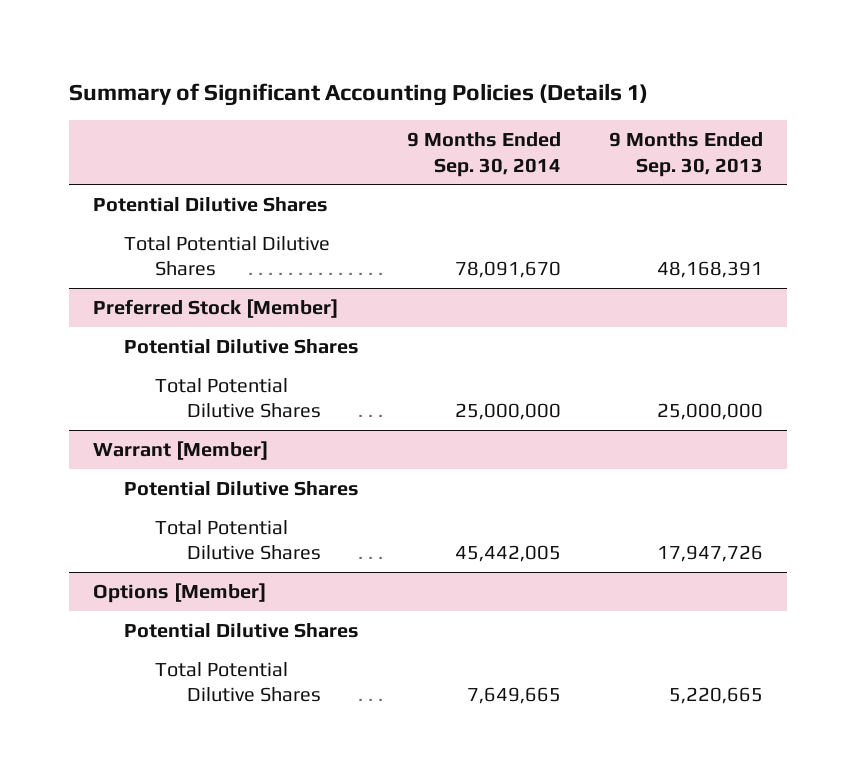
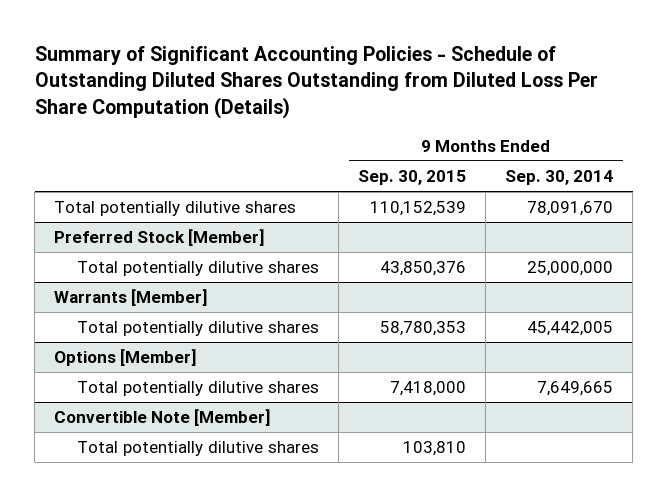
[69,83,649,107] Summary of Significant Accounting Policies (Details 1) -> [34,46,598,119] Summary of Significant Accounting Policies - Schedule of Outstanding Diluted Shares Outstanding from Diluted Loss Per Share Computation (Details)
[608,131,763,177] 9 Months Ended Sep. 30, 2013 -> none
none -> [358,170,467,186] Sep. 30, 2015
[92,196,328,212] Potential Dilutive Shares -> none
[124,235,331,277] Total Potential Dilutive Shares -> [54,201,297,217] Total potentially dilutive shares
[124,338,360,354] Potential Dilutive Shares -> none
[124,480,360,496] Potential Dilutive Shares -> none
[155,377,321,419] Total Potential Dilutive Shares -> [77,261,320,277] Total potentially dilutive shares
[92,440,268,460] Warrant [Member] -> [54,289,209,307] Warrants [Member]
[155,519,321,561] Total Potential Dilutive Shares -> [77,321,320,337] Total potentially dilutive shares
[124,622,360,638] Potential Dilutive Shares -> none
[155,661,321,703] Total Potential Dilutive Shares -> [77,381,320,397] Total potentially dilutive shares
none -> [54,409,272,427] Convertible Note [Member]
none -> [77,441,320,457] Total potentially dilutive shares

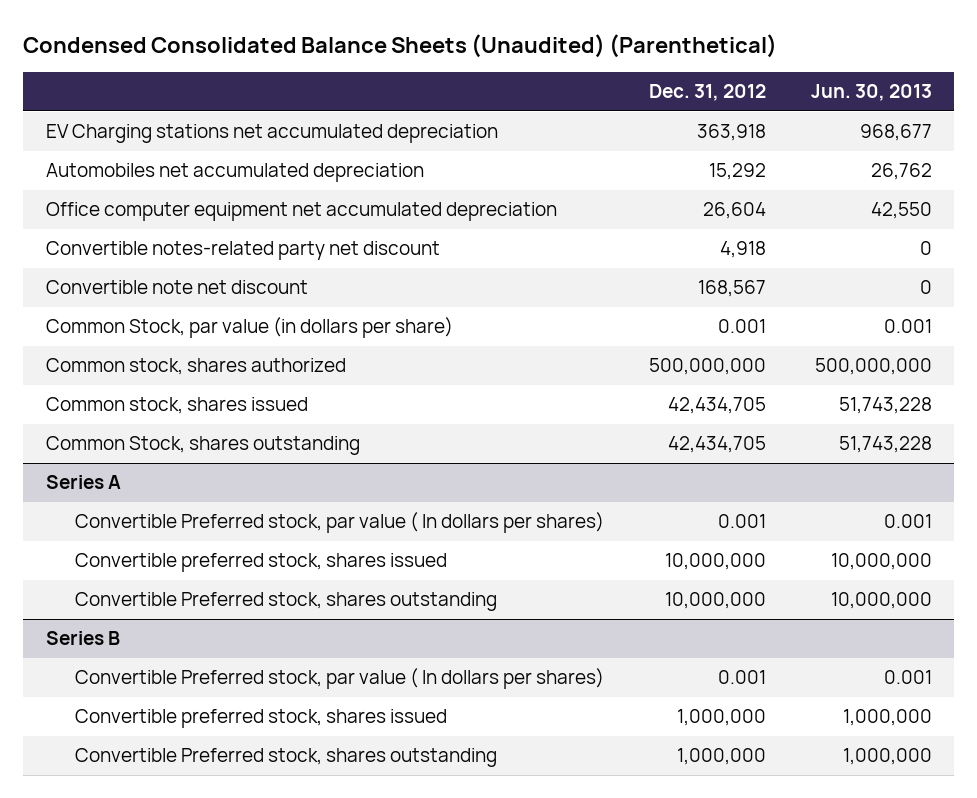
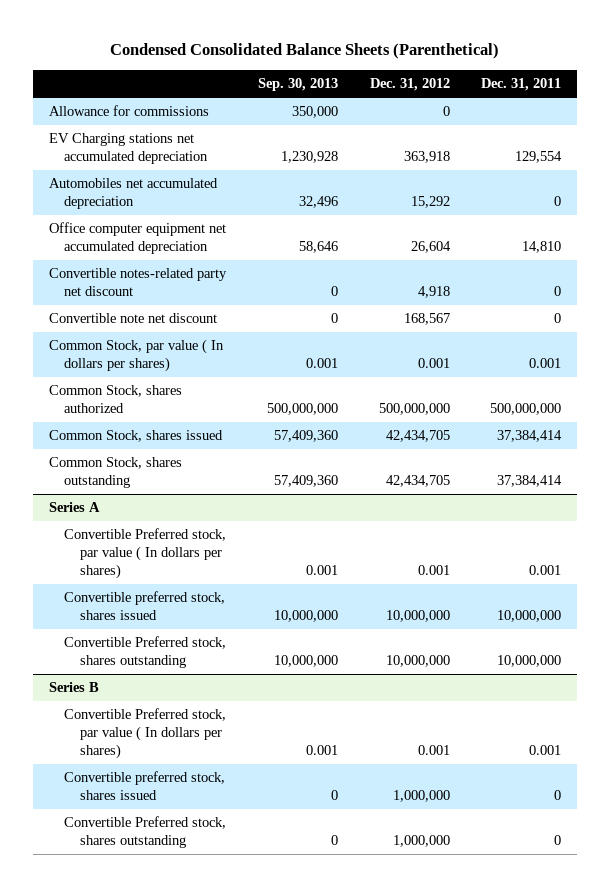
[23,33,778,58] Condensed Consolidated Balance Sheets (Unaudited) (Parenthetical) -> [110,43,500,60] Condensed Consolidated Balance Sheets (Parenthetical)
[810,84,932,102] Jun. 30, 2013 -> none
none -> [257,78,338,92] Sep. 30, 2013
none -> [481,78,562,92] Dec. 31, 2011
none -> [49,105,210,117] Allowance for commissions
[45,317,453,339] Common Stock, par value (in dollars per share) -> [49,339,225,373] Common Stock, par value ( In dollars per shares)
[45,358,346,376] Common stock, shares authorized -> [49,385,183,414] Common Stock, shares authorized
[45,397,308,415] Common stock, shares issued -> [49,430,224,443] Common Stock, shares issued

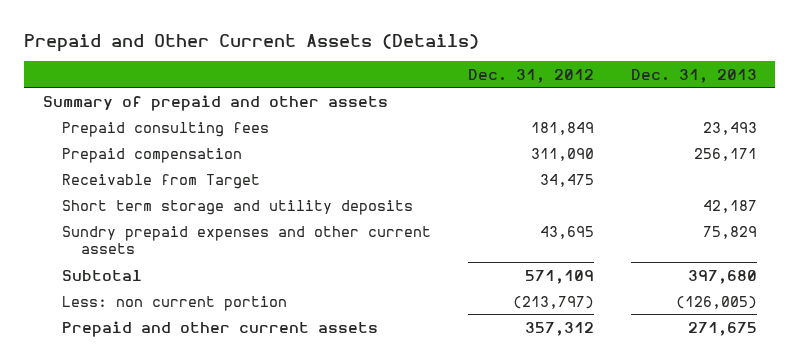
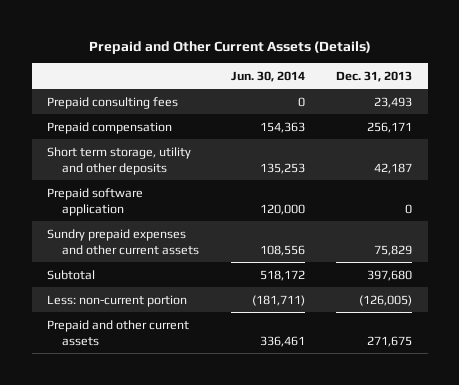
[467,68,594,83] Dec. 31, 2012 -> none
none -> [230,70,305,82] Jun. 30, 2014
[42,94,388,111] Summary of prepaid and other assets -> none
[62,173,261,189] Receivable from Target -> none
[62,199,414,215] Short term storage and utility deposits -> [47,146,192,175] Short term storage, utility and other deposits
none -> [47,187,144,216] Prepaid software application
[62,295,288,311] Less: non current portion -> [47,294,188,307] Less: non-current portion

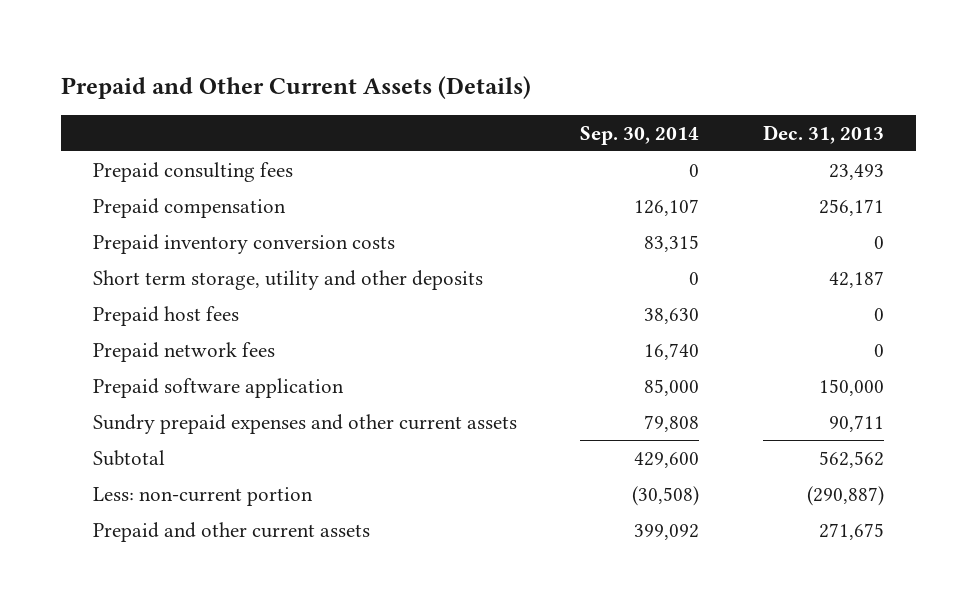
[230,70,305,82] Jun. 30, 2014 -> none
none -> [580,125,700,145] Sep. 30, 2014
none -> [92,233,395,254] Prepaid inventory conversion costs
none -> [92,305,239,326] Prepaid host fees
none -> [92,341,275,362] Prepaid network fees
[404,203,412,214] 0 -> [818,378,884,396] 150,000
[373,244,412,256] 75,829 -> [828,414,884,432] 90,711
[366,269,412,281] 397,680 -> [818,450,884,468] 562,562
[358,294,412,306] (126,005) -> [806,485,884,506] (290,887)

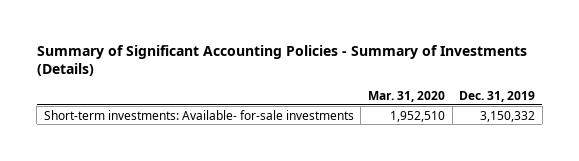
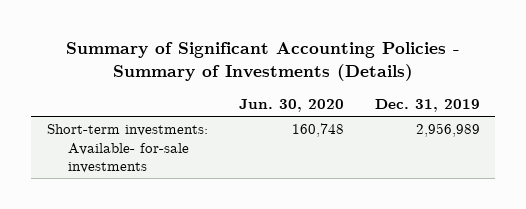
[368,91,446,103] Mar. 31, 2020 -> none
none -> [238,99,344,113] Jun. 30, 2020
[480,110,536,122] 3,150,332 -> [415,123,480,138] 2,956,989

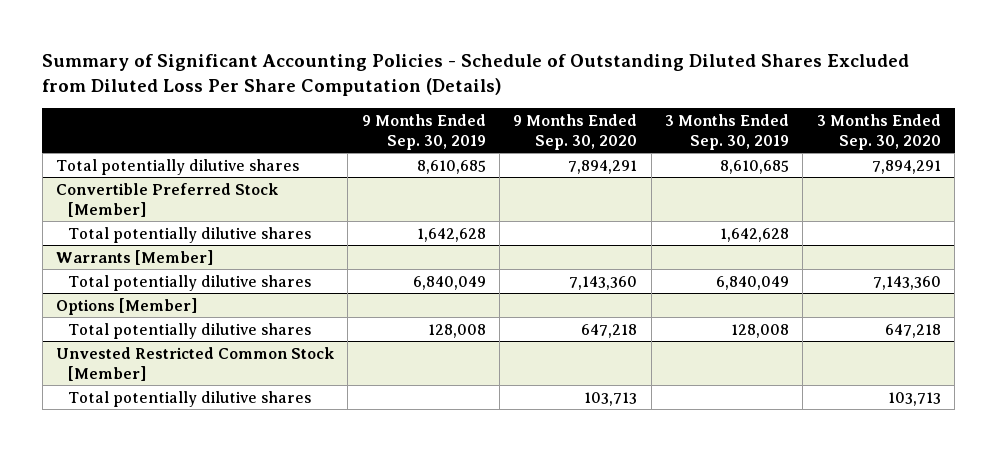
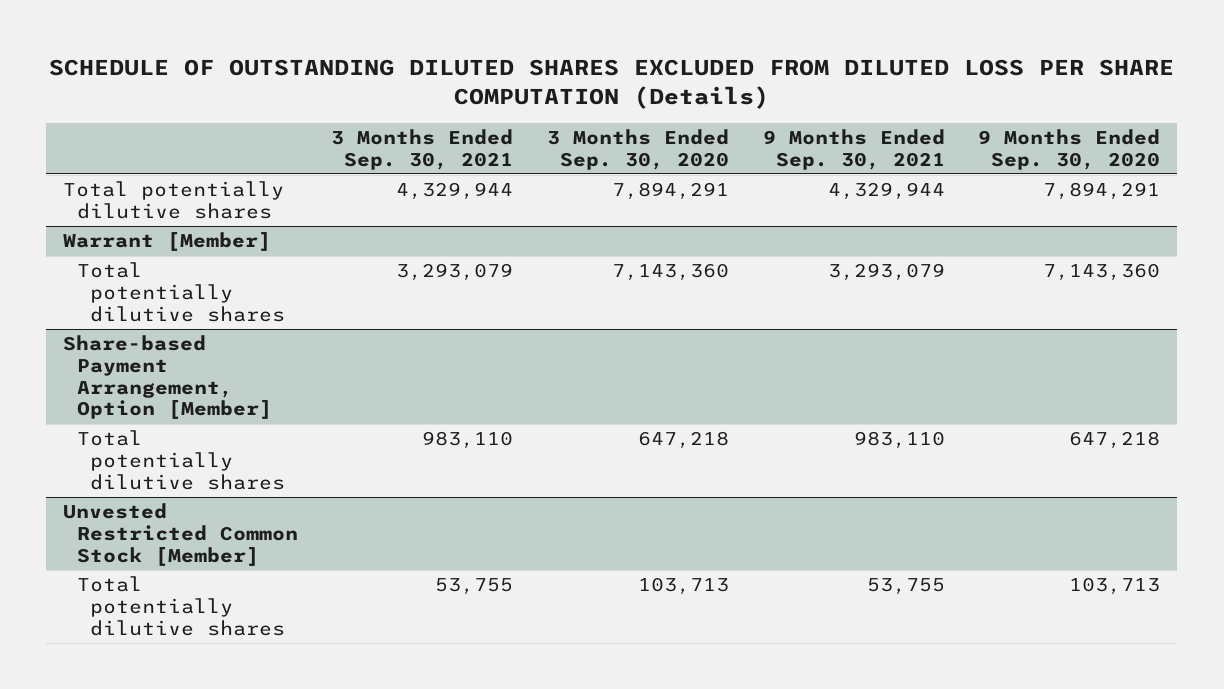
[42,54,910,97] Summary of Significant Accounting Policies - Schedule of Outstanding Diluted Shares Excluded from Diluted Loss Per Share Computation (Details) -> [48,59,1174,110] SCHEDULE OF OUTSTANDING DILUTED SHARES EXCLUDED FROM DILUTED LOSS PER SHARE COMPUTATION (Details)
[361,114,486,150] 9 Months Ended Sep. 30, 2019 -> none
[665,114,790,150] 3 Months Ended Sep. 30, 2019 -> none
none -> [331,128,514,170] 3 Months Ended Sep. 30, 2021
none -> [762,128,945,170] 9 Months Ended Sep. 30, 2021
[56,182,279,217] Convertible Preferred Stock [Member] -> none
[68,226,312,243] Total potentially dilutive shares -> none
[56,249,214,265] Warrants [Member] -> [63,232,272,252] Warrant [Member]
[56,297,198,315] Options [Member] -> [63,335,272,420] Share-based Payment Arrangement, Option [Member]

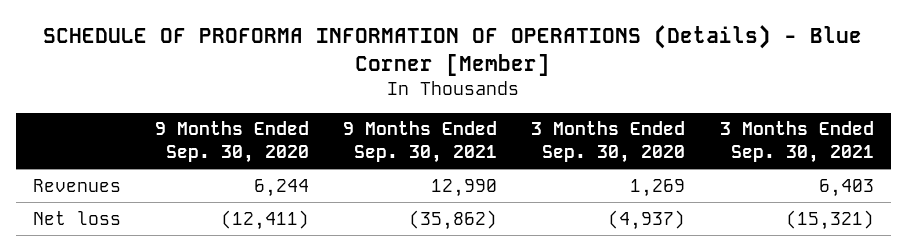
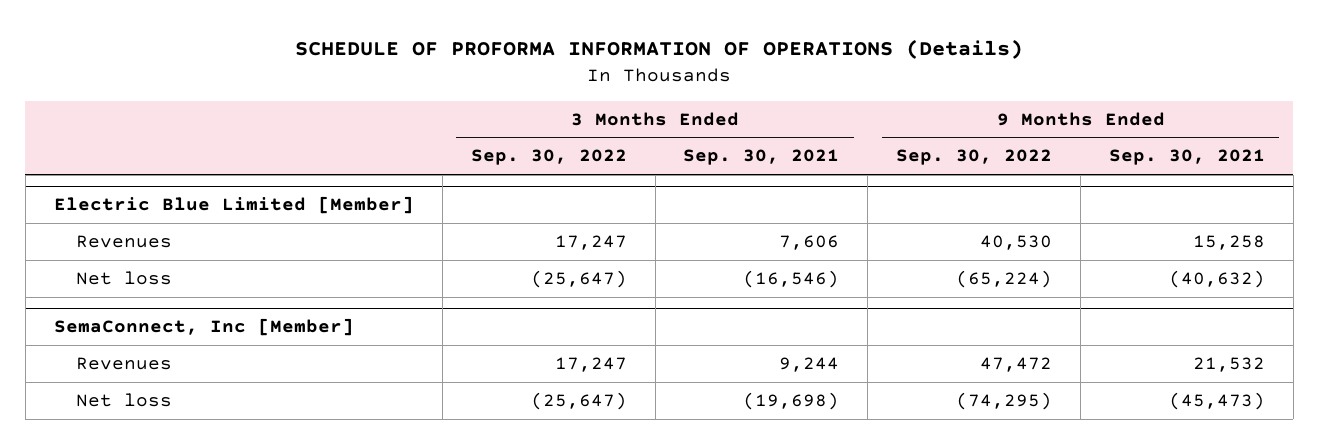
[43,25,863,77] SCHEDULE OF PROFORMA INFORMATION OF OPERATIONS (Details) - Blue Corner [Member] -> [295,39,1024,60] SCHEDULE OF PROFORMA INFORMATION OF OPERATIONS (Details)
[155,121,310,164] 9 Months Ended Sep. 30, 2020 -> none
[531,121,686,164] 3 Months Ended Sep. 30, 2020 -> none
none -> [470,149,627,166] Sep. 30, 2022
none -> [896,149,1053,166] Sep. 30, 2022
none -> [53,196,414,215] Electric Blue Limited [Member]
[431,178,498,197] 12,990 -> [1193,235,1266,251] 15,258
[818,178,874,197] 6,403 -> [779,235,840,251] 7,606
[409,209,498,230] (35,862) -> [1169,270,1266,289] (40,632)
[785,209,874,230] (15,321) -> [743,270,840,289] (16,546)
none -> [53,318,354,337] SemaConnect, Inc [Member]
none -> [76,357,173,371] Revenues
none -> [76,393,173,408] Net loss

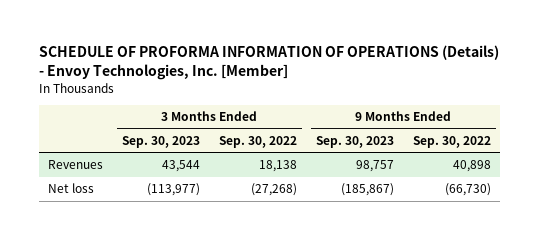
[295,39,1024,60] SCHEDULE OF PROFORMA INFORMATION OF OPERATIONS (Details) -> [38,45,499,81] SCHEDULE OF PROFORMA INFORMATION OF OPERATIONS (Details) - Envoy Technologies, Inc. [Member]
[683,149,840,166] Sep. 30, 2021 -> none
[1109,149,1266,166] Sep. 30, 2021 -> none
none -> [121,136,200,149] Sep. 30, 2023
none -> [315,136,394,149] Sep. 30, 2023
[53,196,414,215] Electric Blue Limited [Member] -> none
[53,318,354,337] SemaConnect, Inc [Member] -> none
[76,357,173,371] Revenues -> none
[76,393,173,408] Net loss -> none
[554,235,627,251] 17,247 -> [258,160,297,173] 18,138
[980,235,1053,251] 40,530 -> [452,160,491,173] 40,898
[530,270,627,289] (25,647) -> [250,183,297,197] (27,268)
[956,270,1053,289] (65,224) -> [444,183,491,197] (66,730)

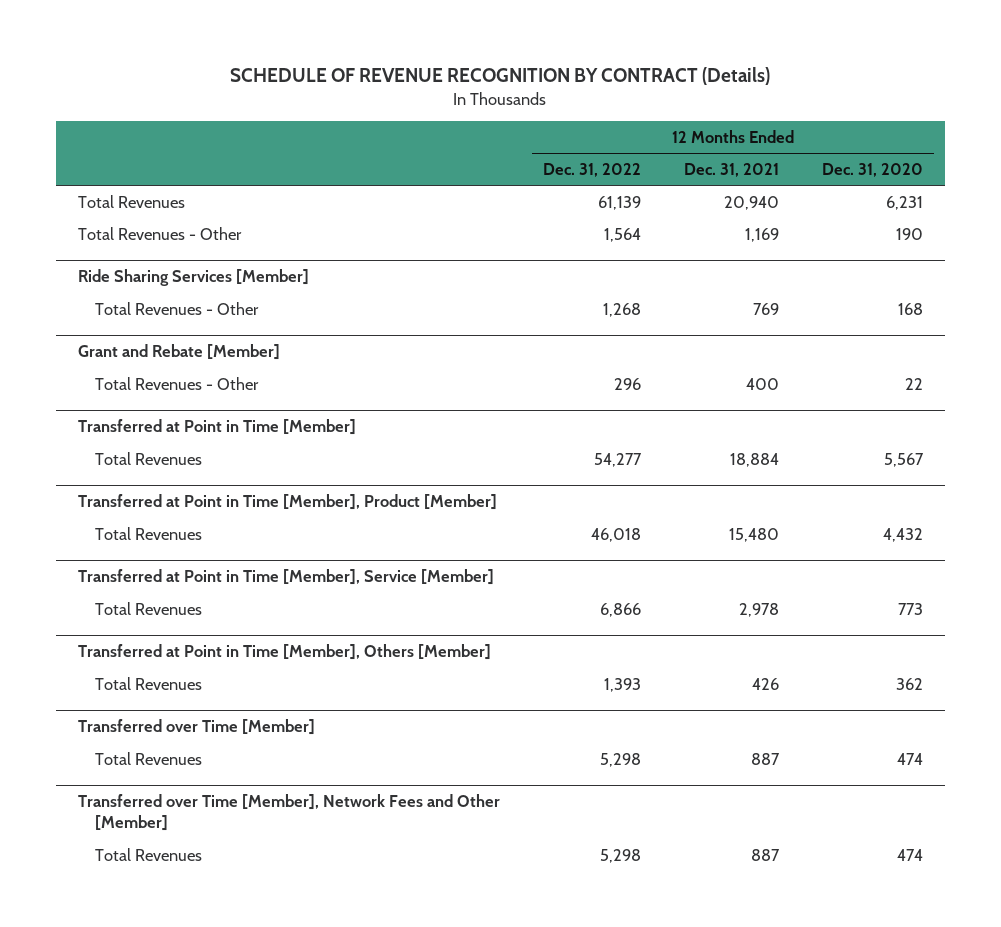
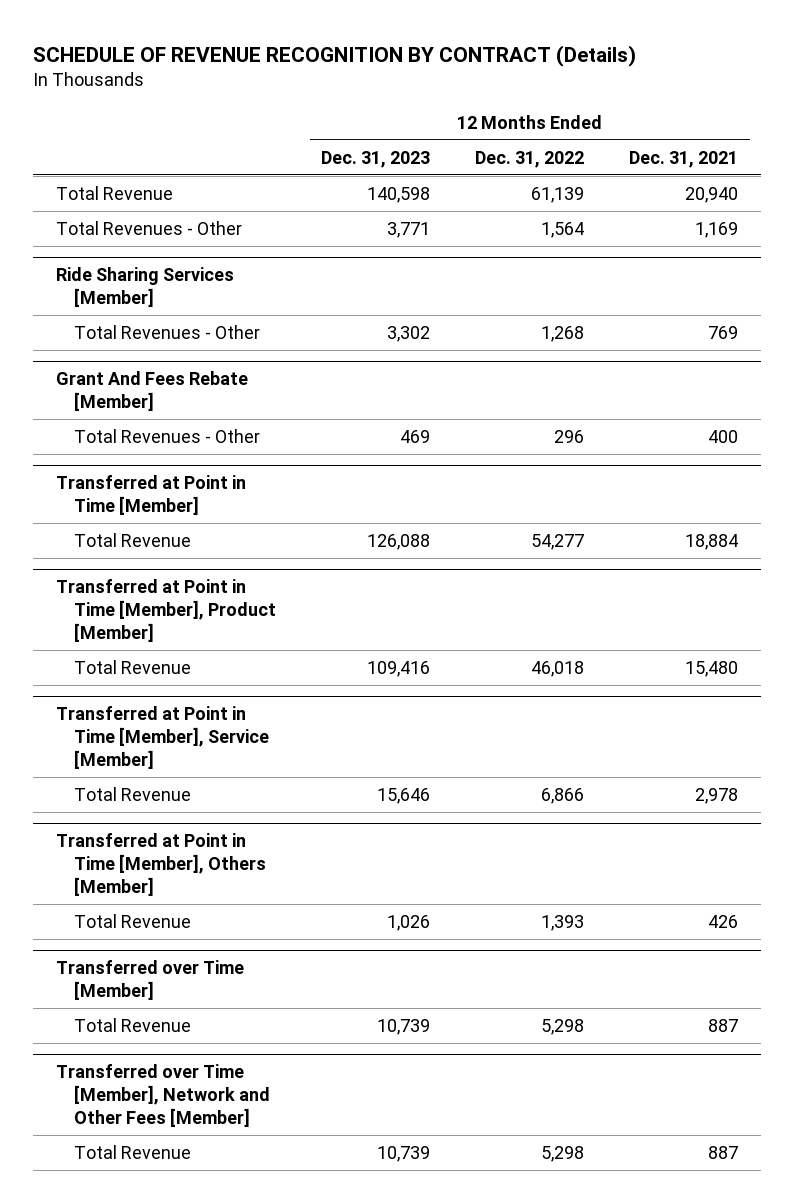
[822,163,924,178] Dec. 31, 2020 -> none
none -> [321,150,431,168] Dec. 31, 2023
[77,194,185,208] Total Revenues -> [55,186,173,201] Total Revenue
[77,344,280,361] Grant and Rebate [Member] -> [55,371,248,412] Grant And Fees Rebate [Member]
[95,451,203,465] Total Revenues -> [74,533,192,548] Total Revenue
[95,526,203,540] Total Revenues -> [74,660,192,675] Total Revenue
[95,601,203,615] Total Revenues -> [74,787,192,802] Total Revenue
[95,676,203,690] Total Revenues -> [74,914,192,929] Total Revenue
[95,751,203,765] Total Revenues -> [74,1018,192,1033] Total Revenue
[77,794,500,832] Transferred over Time [Member], Network Fees and Other [Member] -> [55,1064,271,1128] Transferred over Time [Member], Network and Other Fees [Member]
[95,847,203,861] Total Revenues -> [74,1145,192,1160] Total Revenue

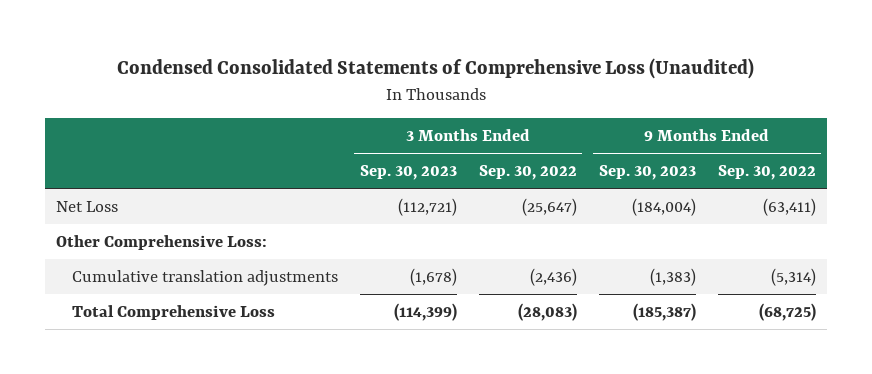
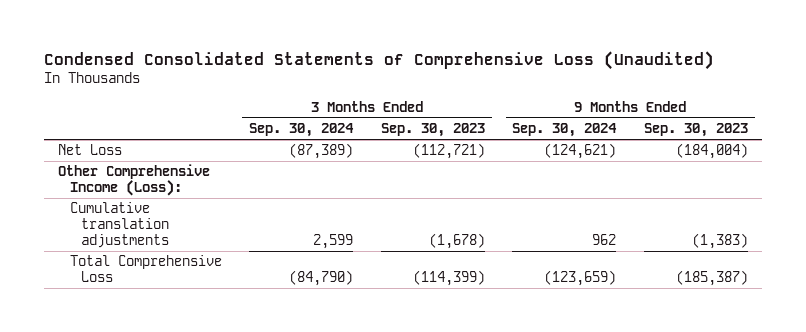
[478,165,577,181] Sep. 30, 2022 -> none
[717,165,816,181] Sep. 30, 2022 -> none
none -> [249,123,355,138] Sep. 30, 2024
none -> [512,123,618,138] Sep. 30, 2024
[56,234,268,250] Other Comprehensive Loss: -> [58,164,211,197] Other Comprehensive Income (Loss):

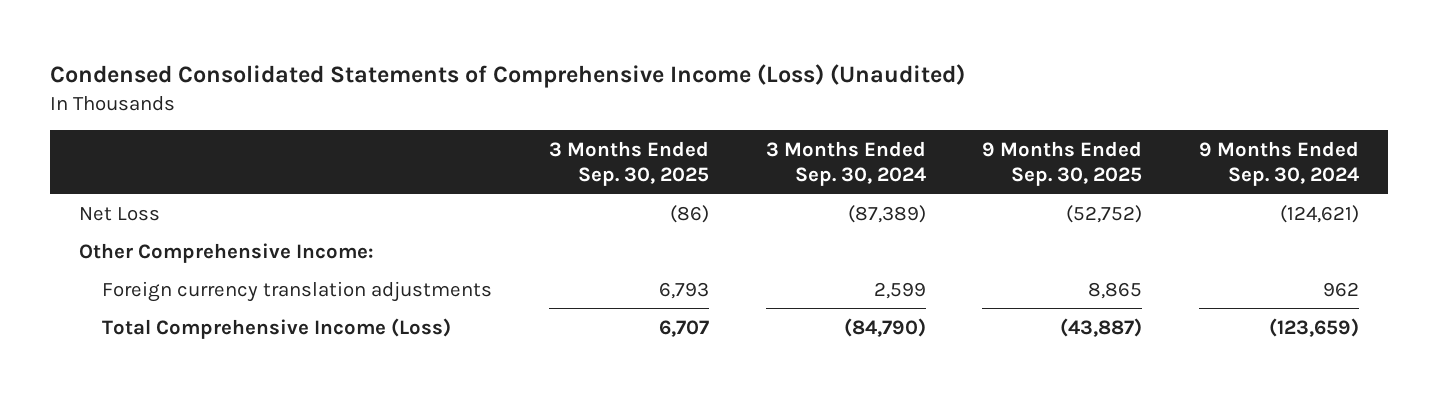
[44,51,715,71] Condensed Consolidated Statements of Comprehensive Loss (Unaudited) -> [50,64,966,89] Condensed Consolidated Statements of Comprehensive Income (Loss) (Unaudited)
[380,123,485,138] Sep. 30, 2023 -> none
[644,123,749,138] Sep. 30, 2023 -> none
none -> [548,140,709,186] 3 Months Ended Sep. 30, 2025
none -> [982,140,1143,186] 9 Months Ended Sep. 30, 2025
[58,164,211,197] Other Comprehensive Income (Loss): -> [78,242,374,263] Other Comprehensive Income:
[69,202,170,248] Cumulative translation adjustments -> [101,280,492,302] Foreign currency translation adjustments
[69,255,222,283] Total Comprehensive Loss -> [101,317,451,339] Total Comprehensive Income (Loss)

